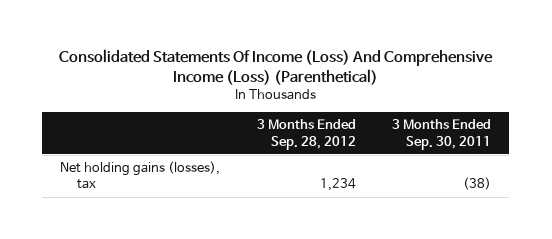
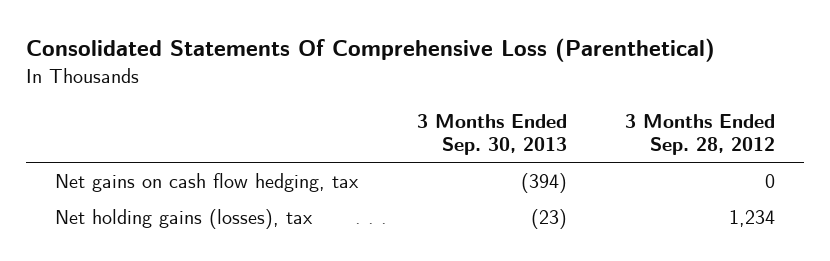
[58,49,493,85] Consolidated Statements Of Income (Loss) And Comprehensive Income (Loss) (Parenthetical) -> [25,38,715,63] Consolidated Statements Of Comprehensive Loss (Parenthetical)
[392,119,492,150] 3 Months Ended Sep. 30, 2011 -> none
none -> [416,113,567,155] 3 Months Ended Sep. 30, 2013
none -> [55,173,360,193] Net gains on cash flow hedging, tax

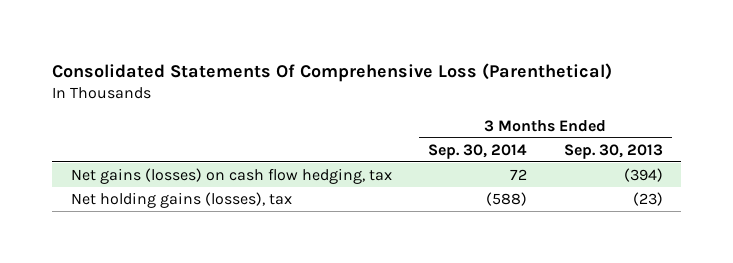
[625,113,776,155] 3 Months Ended Sep. 28, 2012 -> none
none -> [428,143,528,159] Sep. 30, 2014
[55,173,360,193] Net gains on cash flow hedging, tax -> [70,167,392,184] Net gains (losses) on cash flow hedging, tax

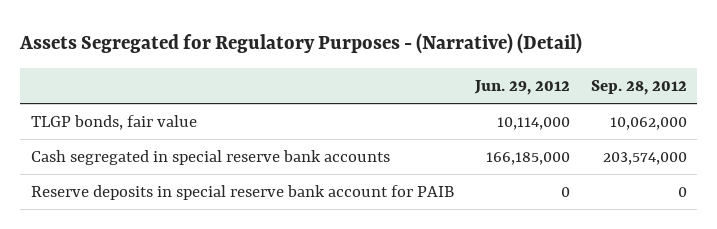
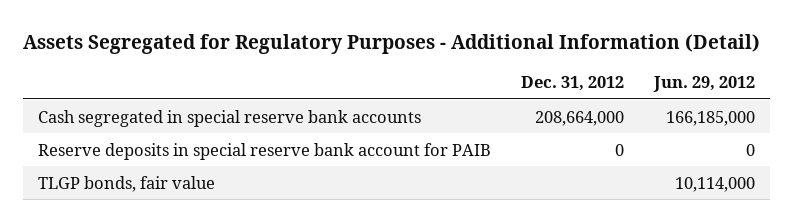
[18,33,582,55] Assets Segregated for Regulatory Purposes - (Narrative) (Detail) -> [22,33,760,54] Assets Segregated for Regulatory Purposes - Additional Information (Detail)
[590,79,687,95] Sep. 28, 2012 -> none
none -> [520,75,624,91] Dec. 31, 2012
[30,114,197,130] TLGP bonds, fair value -> [37,175,215,192] TLGP bonds, fair value

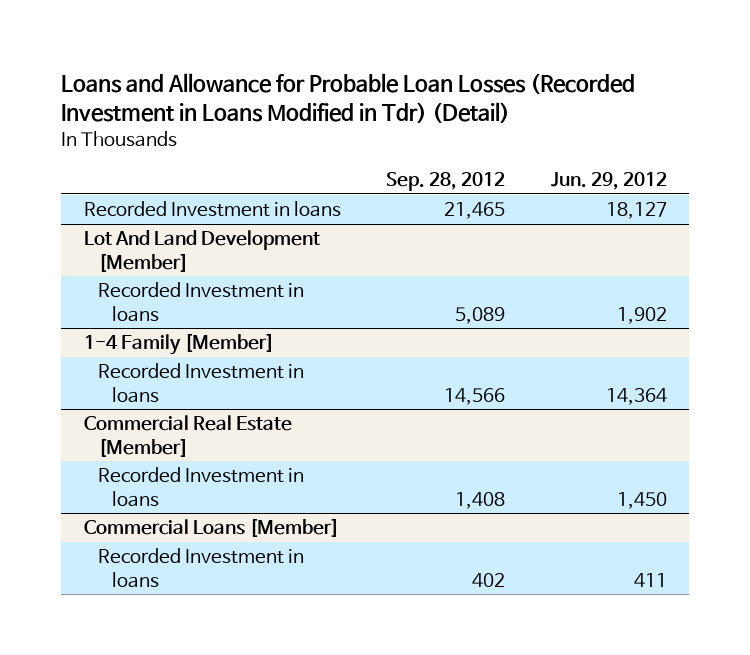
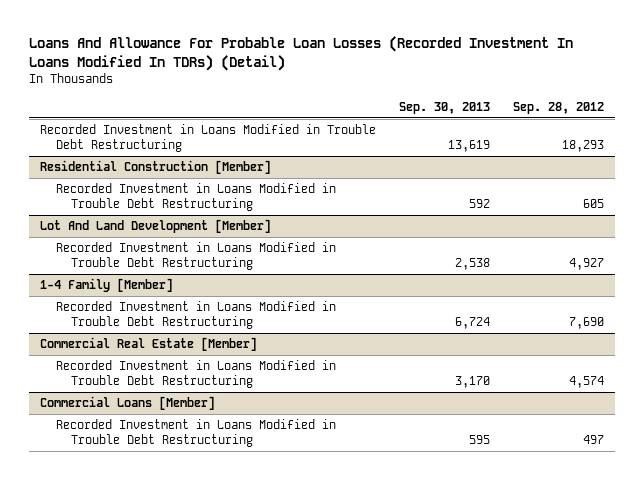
[61,72,636,124] Loans and Allowance for Probable Loan Losses (Recorded Investment in Loans Modified in Tdr) (Detail) -> [28,35,573,71] Loans And Allowance For Probable Loan Losses (Recorded Investment In Loans Modified In TDRs) (Detail)
[550,171,667,190] Jun. 29, 2012 -> none
none -> [398,101,490,114] Sep. 30, 2013
[83,201,341,218] Recorded Investment in loans -> [40,124,377,152] Recorded Investment in Loans Modified in Trouble Debt Restructuring
[444,202,506,220] 21,465 -> [561,139,604,152] 18,293
none -> [40,160,272,175] Residential Construction [Member]
none -> [55,183,336,211] Recorded Investment in Loans Modified in Trouble Debt Restructuring
[97,282,304,322] Recorded Investment in loans -> [55,242,336,270] Recorded Investment in Loans Modified in Trouble Debt Restructuring
[455,306,506,324] 5,089 -> [568,257,604,270] 4,927
[97,363,304,403] Recorded Investment in loans -> [55,301,336,329] Recorded Investment in Loans Modified in Trouble Debt Restructuring
[444,387,506,405] 14,566 -> [568,316,604,329] 7,690
[97,467,304,507] Recorded Investment in loans -> [55,360,336,388] Recorded Investment in Loans Modified in Trouble Debt Restructuring
[455,491,506,509] 1,408 -> [568,375,604,388] 4,574
[97,548,304,588] Recorded Investment in loans -> [55,419,336,447] Recorded Investment in Loans Modified in Trouble Debt Restructuring
[472,572,506,587] 402 -> [582,434,604,444] 497

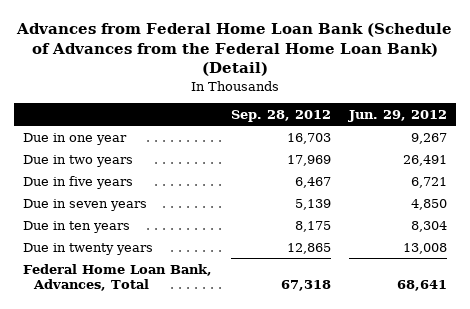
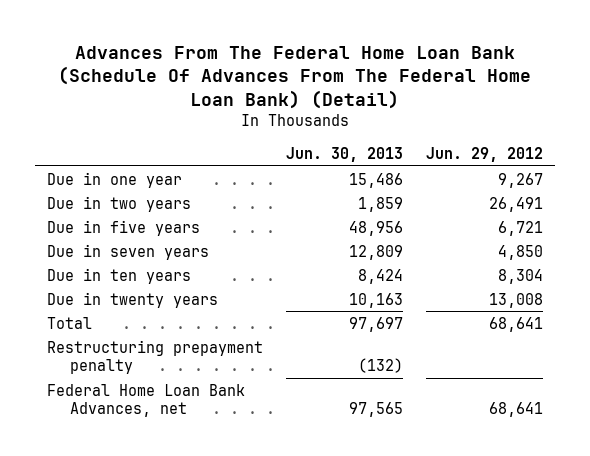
[16,23,453,77] Advances from Federal Home Loan Bank (Schedule of Advances from the Federal Home Loan Bank) (Detail) -> [58,45,532,109] Advances From The Federal Home Loan Bank (Schedule Of Advances From The Federal Home Loan Bank) (Detail)
[230,109,331,122] Sep. 28, 2012 -> none
none -> [286,146,404,162] Jun. 30, 2013
[23,263,213,292] Federal Home Loan Bank, Advances, Total -> [46,316,92,329] Total
none -> [46,339,263,375] Restructuring prepayment penalty
none -> [46,383,245,418] Federal Home Loan Bank Advances, net

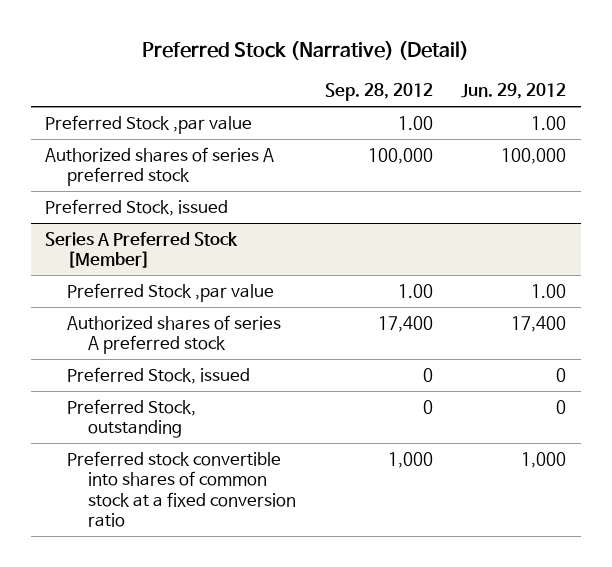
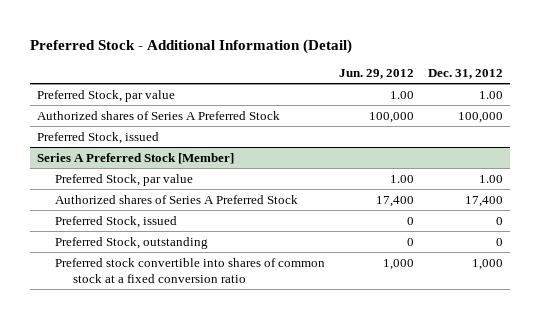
[141,41,469,61] Preferred Stock (Narrative) (Detail) -> [29,38,352,54] Preferred Stock - Additional Information (Detail)
[324,83,433,102] Sep. 28, 2012 -> none
none -> [428,69,504,80] Dec. 31, 2012
[45,115,253,135] Preferred Stock ,par value -> [36,89,175,102] Preferred Stock, par value
[45,147,275,187] Authorized shares of series A preferred stock -> [36,110,280,120] Authorized shares of Series A Preferred Stock
[66,283,274,303] Preferred Stock ,par value -> [54,173,193,186] Preferred Stock, par value
[66,315,281,355] Authorized shares of series A preferred stock -> [54,194,298,204] Authorized shares of Series A Preferred Stock

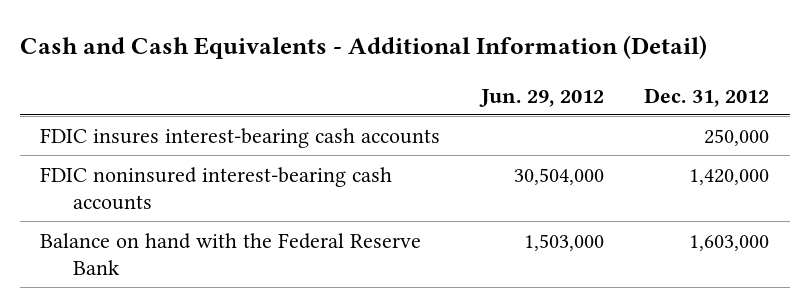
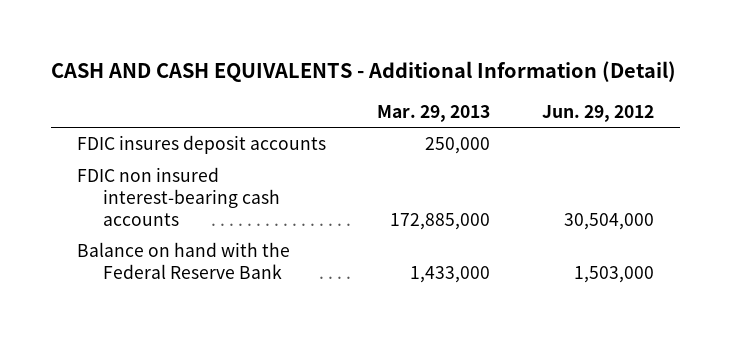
[20,35,708,60] Cash and Cash Equivalents - Additional Information (Detail) -> [50,61,676,83] CASH AND CASH EQUIVALENTS - Additional Information (Detail)
[644,87,770,107] Dec. 31, 2012 -> none
none -> [377,104,491,122] Mar. 29, 2013
[40,127,441,148] FDIC insures interest-bearing cash accounts -> [76,135,326,155] FDIC insures deposit accounts
[40,166,393,210] FDIC noninsured interest-bearing cash accounts -> [76,167,281,226] FDIC non insured interest-bearing cash accounts

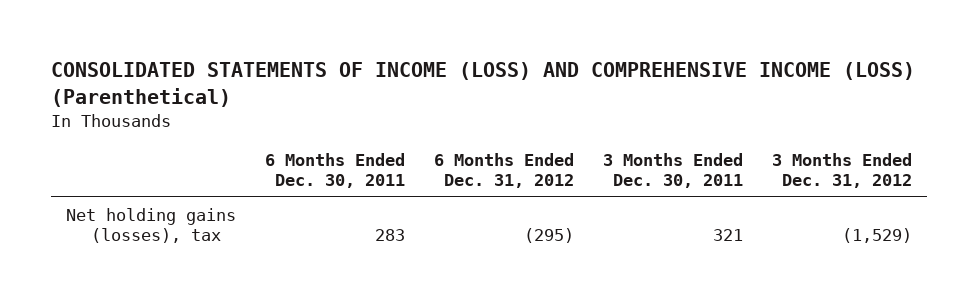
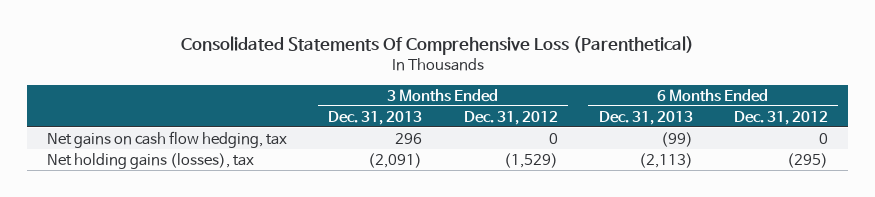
[51,62,916,107] CONSOLIDATED STATEMENTS OF INCOME (LOSS) AND COMPREHENSIVE INCOME (LOSS) (Parenthetical) -> [180,36,694,56] Consolidated Statements Of Comprehensive Loss (Parenthetical)
[264,153,405,189] 6 Months Ended Dec. 30, 2011 -> none
[603,153,744,189] 3 Months Ended Dec. 30, 2011 -> none
none -> [328,110,423,125] Dec. 31, 2013
none -> [598,110,693,125] Dec. 31, 2013
none -> [47,130,288,148] Net gains on cash flow hedging, tax

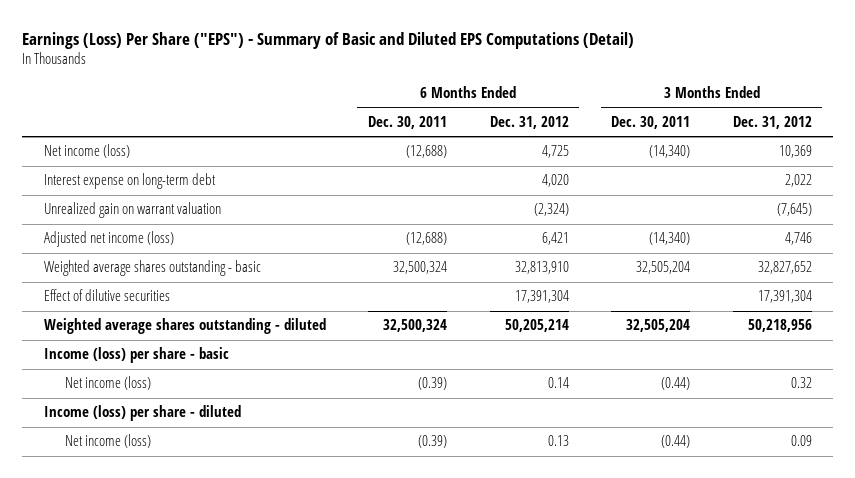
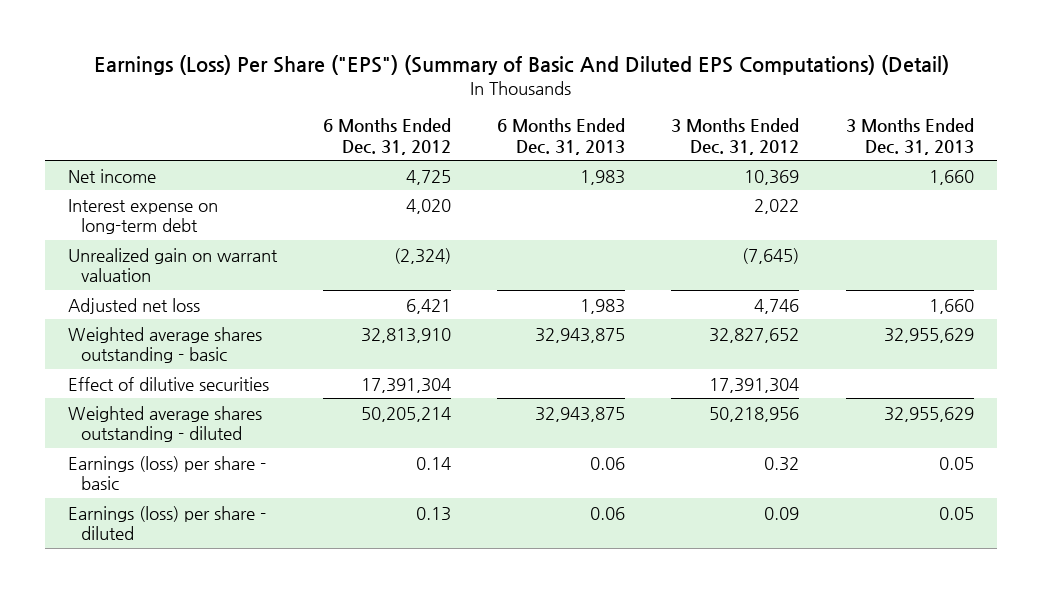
[22,31,635,49] Earnings (Loss) Per Share ("EPS") - Summary of Basic and Diluted EPS Computations (Detail) -> [93,54,949,75] Earnings (Loss) Per Share ("EPS") (Summary of Basic And Diluted EPS Computations) (Detail)
[368,115,448,129] Dec. 30, 2011 -> none
[611,115,691,129] Dec. 30, 2011 -> none
none -> [497,117,626,155] 6 Months Ended Dec. 31, 2013
none -> [845,117,974,155] 3 Months Ended Dec. 31, 2013
[43,144,130,159] Net income (loss) -> [67,168,156,183] Net income
[43,231,174,248] Adjusted net income (loss) -> [67,297,200,314] Adjusted net loss
[43,347,229,364] Income (loss) per share - basic -> none
[43,405,241,422] Income (loss) per share - diluted -> none
[65,376,152,391] Net income (loss) -> [67,455,266,491] Earnings (loss) per share - basic
[65,434,152,449] Net income (loss) -> [67,505,266,541] Earnings (loss) per share - diluted

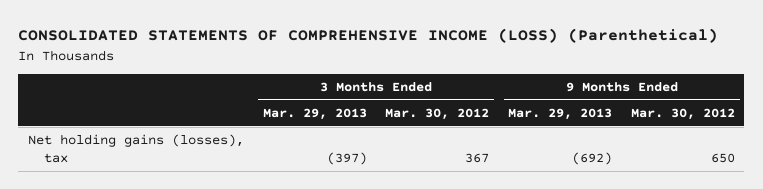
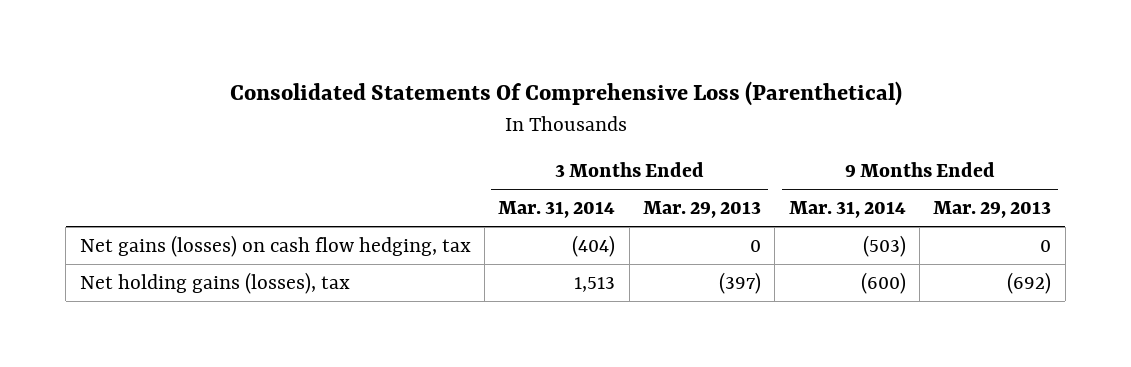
[18,28,719,44] CONSOLIDATED STATEMENTS OF COMPREHENSIVE INCOME (LOSS) (Parenthetical) -> [229,81,902,107] Consolidated Statements Of Comprehensive Loss (Parenthetical)
[385,107,490,120] Mar. 30, 2012 -> none
[631,107,736,120] Mar. 30, 2012 -> none
none -> [498,201,616,219] Mar. 31, 2014
none -> [788,201,906,219] Mar. 31, 2014
none -> [79,234,471,257] Net gains (losses) on cash flow hedging, tax

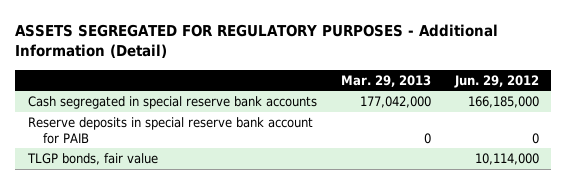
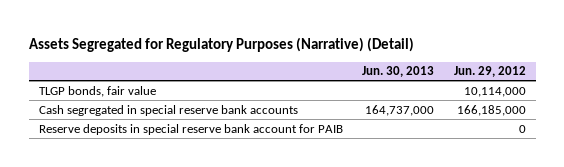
[15,23,499,59] ASSETS SEGREGATED FOR REGULATORY PURPOSES - Additional Information (Detail) -> [28,36,414,52] Assets Segregated for Regulatory Purposes (Narrative) (Detail)
[340,74,431,87] Mar. 29, 2013 -> none
none -> [362,66,435,78] Jun. 30, 2013
[26,153,158,166] TLGP bonds, fair value -> [38,85,156,97] TLGP bonds, fair value

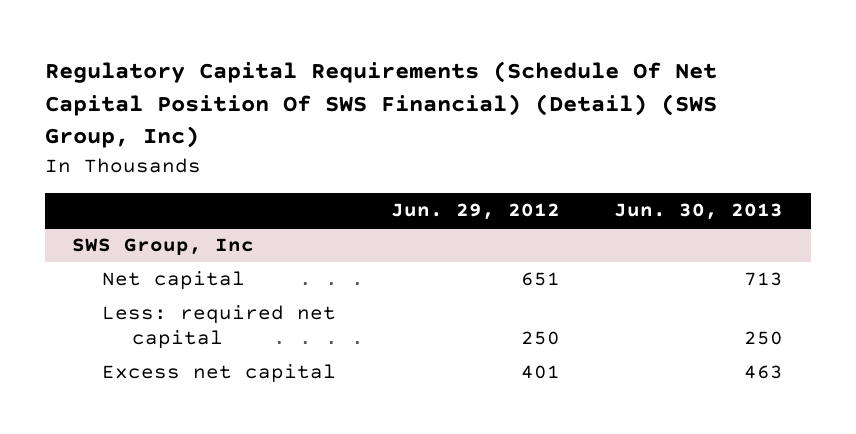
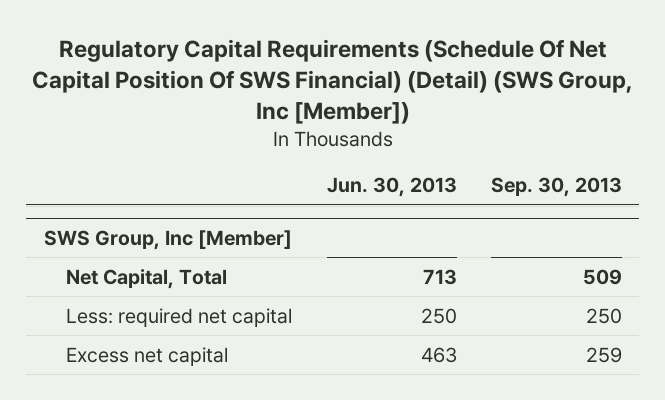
[45,60,718,149] Regulatory Capital Requirements (Schedule Of Net Capital Position Of SWS Financial) (Detail) (SWS Group, Inc) -> [31,39,633,124] Regulatory Capital Requirements (Schedule Of Net Capital Position Of SWS Financial) (Detail) (SWS Group, Inc [Member])
[390,203,560,221] Jun. 29, 2012 -> none
none -> [490,177,622,198] Sep. 30, 2013
[72,238,255,256] SWS Group, Inc -> [43,229,292,250] SWS Group, Inc [Member]
[102,271,246,291] Net capital -> [66,268,228,289] Net Capital, Total

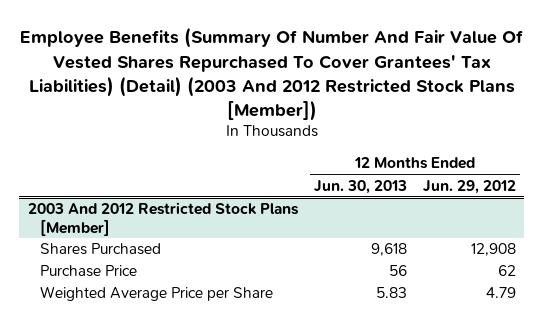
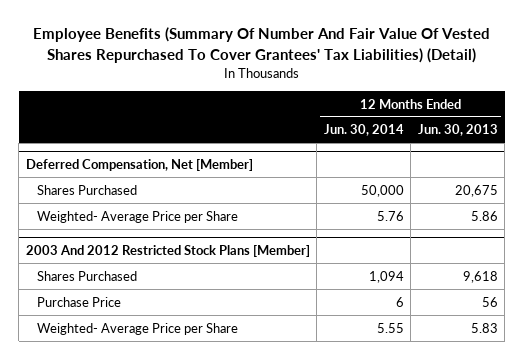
[19,27,523,121] Employee Benefits (Summary Of Number And Fair Value Of Vested Shares Repurchased To Cover Grantees' Tax Liabilities) (Detail) (2003 And 2012 Restricted Stock Plans [Member]) -> [32,27,490,63] Employee Benefits (Summary Of Number And Fair Value Of Vested Shares Repurchased To Cover Grantees' Tax Liabilities) (Detail)
[422,179,516,194] Jun. 29, 2012 -> none
none -> [323,124,404,137] Jun. 30, 2014
none -> [25,158,253,171] Deferred Compensation, Net [Member]
none -> [36,184,137,195] Shares Purchased
none -> [36,210,238,223] Weighted- Average Price per Share
[40,286,274,302] Weighted Average Price per Share -> [36,322,238,335] Weighted- Average Price per Share

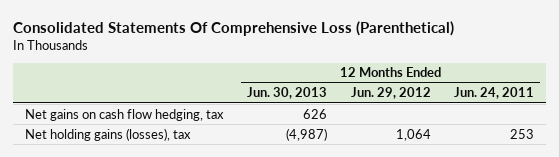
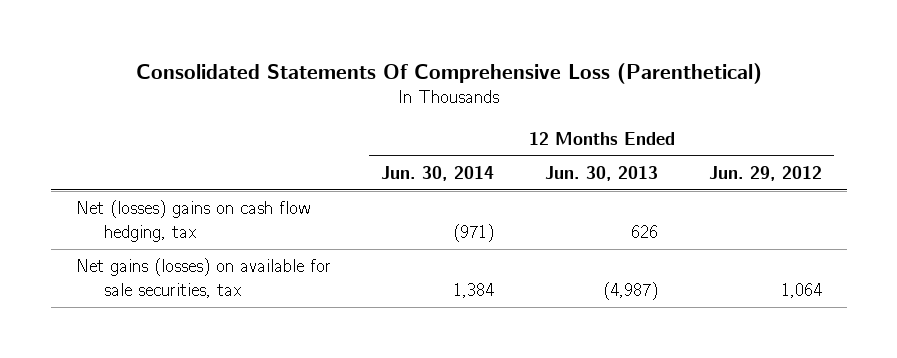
[454,87,535,100] Jun. 24, 2011 -> none
none -> [381,166,495,182] Jun. 30, 2014
[25,108,225,121] Net gains on cash flow hedging, tax -> [75,200,310,242] Net (losses) gains on cash flow hedging, tax
[25,127,192,141] Net holding gains (losses), tax -> [75,258,331,298] Net gains (losses) on available for sale securities, tax

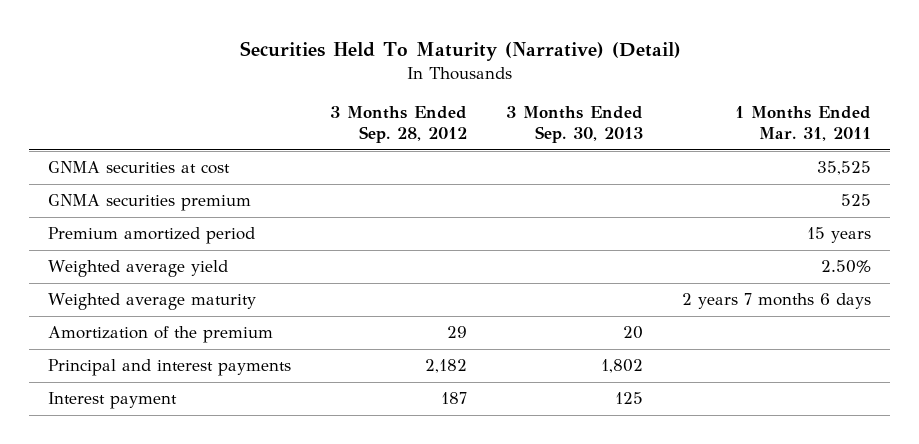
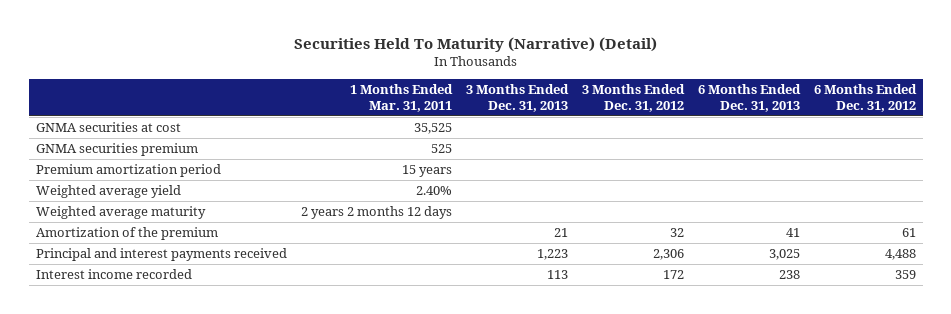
[330,105,468,144] 3 Months Ended Sep. 28, 2012 -> none
[505,105,643,144] 3 Months Ended Sep. 30, 2013 -> none
none -> [465,83,569,112] 3 Months Ended Dec. 31, 2013
none -> [581,83,685,112] 3 Months Ended Dec. 31, 2012
none -> [697,83,801,112] 6 Months Ended Dec. 31, 2013
none -> [813,83,917,112] 6 Months Ended Dec. 31, 2012
[48,227,256,245] Premium amortized period -> [35,164,221,178] Premium amortization period
[820,260,871,274] 2.50% -> [415,186,452,196] 2.40%
[681,293,871,310] 2 years 7 months 6 days -> [300,206,452,220] 2 years 2 months 12 days
[48,359,292,377] Principal and interest payments -> [35,248,287,262] Principal and interest payments received
[48,392,178,410] Interest payment -> [35,269,192,280] Interest income recorded

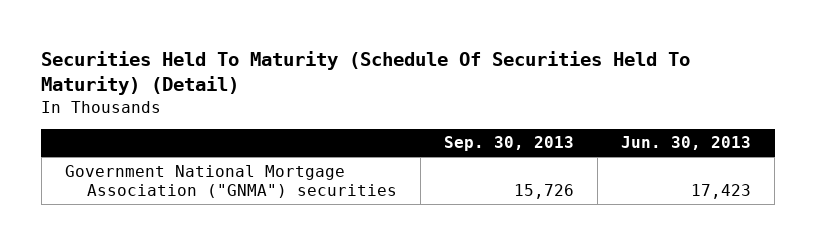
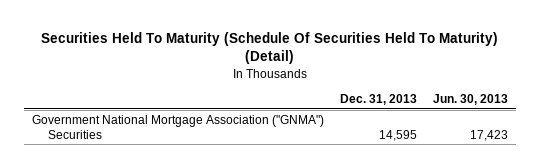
[444,136,575,152] Sep. 30, 2013 -> none
none -> [340,94,418,106] Dec. 31, 2013
[64,164,397,198] Government National Mortgage Association ("GNMA") securities -> [32,114,325,139] Government National Mortgage Association ("GNMA") Securities

